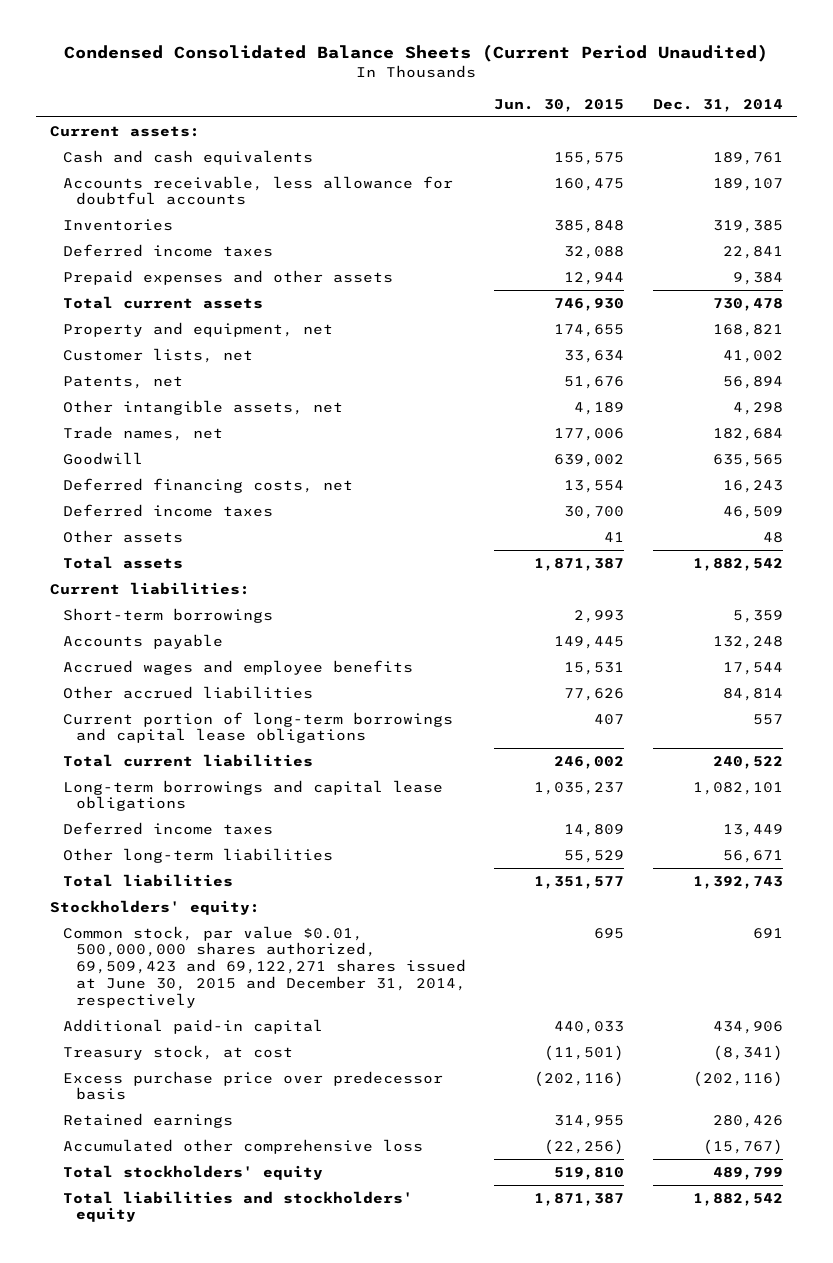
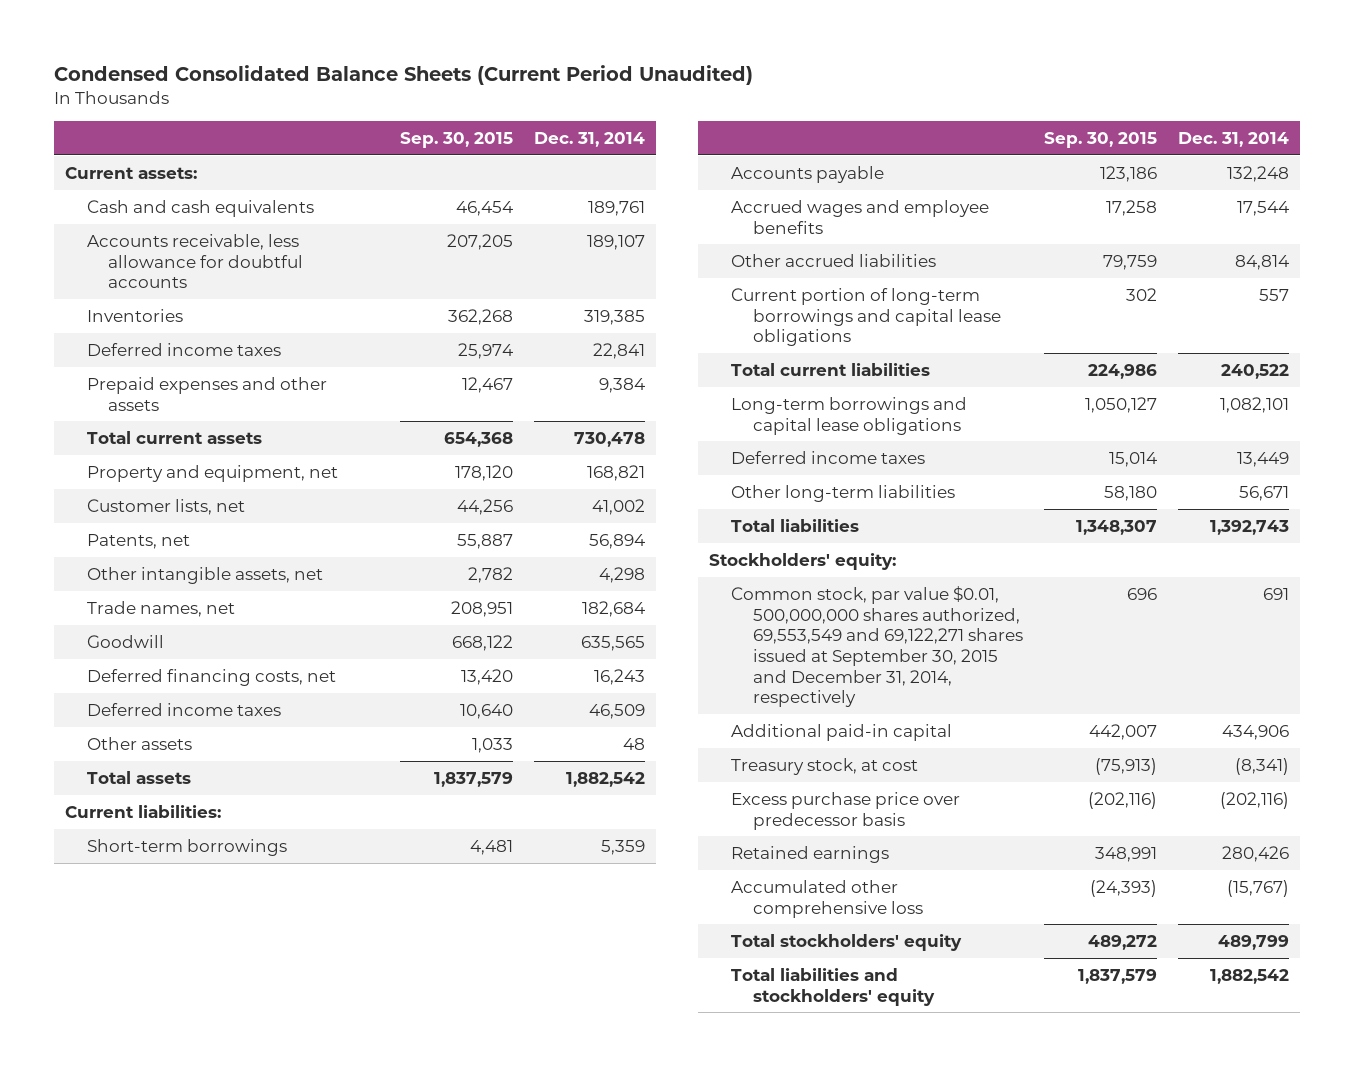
[494,98,625,112] Jun. 30, 2015 -> none
none -> [399,131,513,148] Sep. 30, 2015
[63,925,467,1008] Common stock, par value $0.01, 500,000,000 shares authorized, 69,509,423 and 69,122,271 shares issued at June 30, 2015 and December 31, 2014, respectively -> [730,585,1023,708] Common stock, par value $0.01, 500,000,000 shares authorized, 69,553,549 and 69,122,271 shares issued at September 30, 2015 and December 31, 2014, respectively

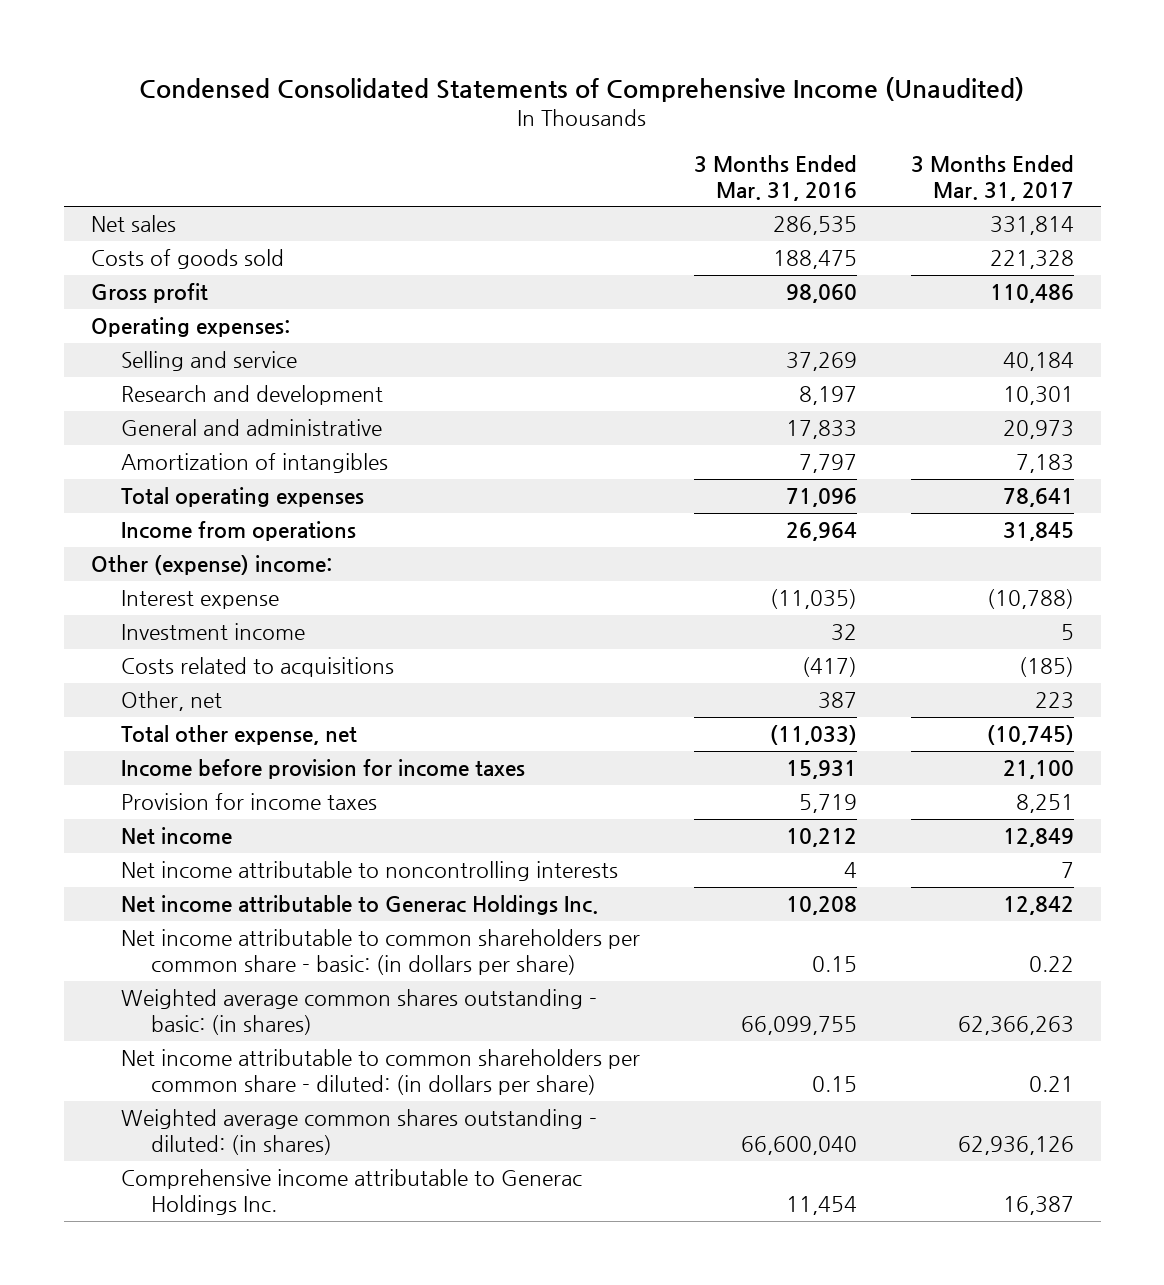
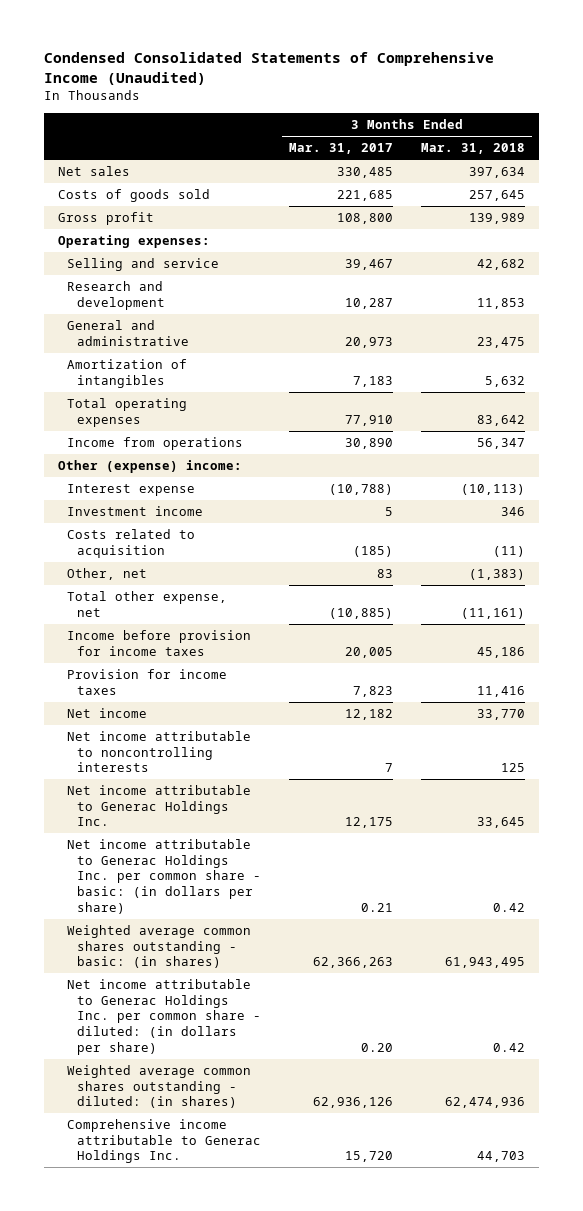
[693,154,857,201] 3 Months Ended Mar. 31, 2016 -> none
none -> [421,143,526,155] Mar. 31, 2018
[989,216,1074,236] 331,814 -> [337,167,394,179] 330,485
[989,250,1074,270] 221,328 -> [337,190,394,202] 221,685
[989,284,1074,304] 110,486 -> [337,213,394,225] 108,800
[1002,352,1074,372] 40,184 -> [345,259,394,271] 39,467
[1002,386,1074,406] 10,301 -> [345,297,394,309] 10,287
[1002,488,1074,508] 78,641 -> [345,414,394,426] 77,910
[1002,522,1074,542] 31,845 -> [345,438,394,450] 30,890
[120,657,394,678] Costs related to acquisitions -> [67,529,196,558] Costs related to acquisition
[1034,692,1074,710] 223 -> [377,569,394,579] 83
[986,725,1074,746] (10,745) -> [329,607,394,619] (10,885)
[1002,760,1074,780] 21,100 -> [345,646,394,658] 20,005
[1015,794,1074,814] 8,251 -> [353,685,394,697] 7,823
[1002,828,1074,848] 12,849 -> [345,709,394,721] 12,182
[1002,896,1074,916] 12,842 -> [345,817,394,829] 12,175
[120,929,640,976] Net income attributable to common shareholders per common share - basic: (in dollars per share) -> [67,839,262,914] Net income attributable to Generac Holdings Inc. per common share - basic: (in dollars per share)
[1028,956,1074,973] 0.22 -> [361,902,394,912] 0.21
[120,1049,640,1096] Net income attributable to common shareholders per common share - diluted: (in dollars per share) -> [67,979,262,1055] Net income attributable to Generac Holdings Inc. per common share - diluted: (in dollars per share)
[1028,1076,1074,1093] 0.21 -> [361,1042,394,1052] 0.20
[1002,1196,1074,1216] 16,387 -> [345,1151,394,1163] 15,720

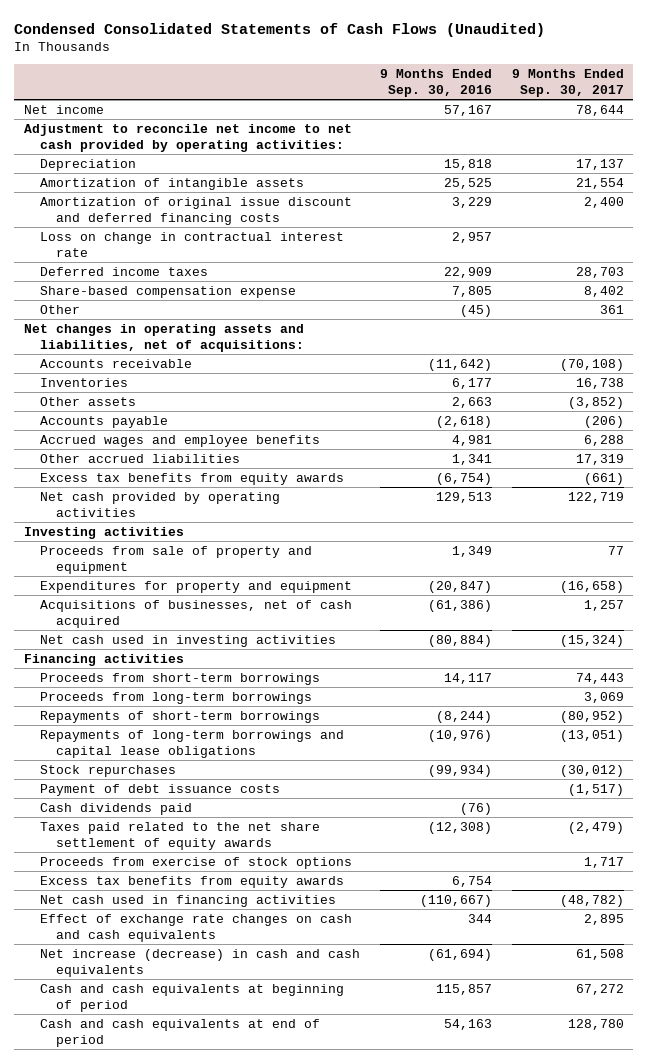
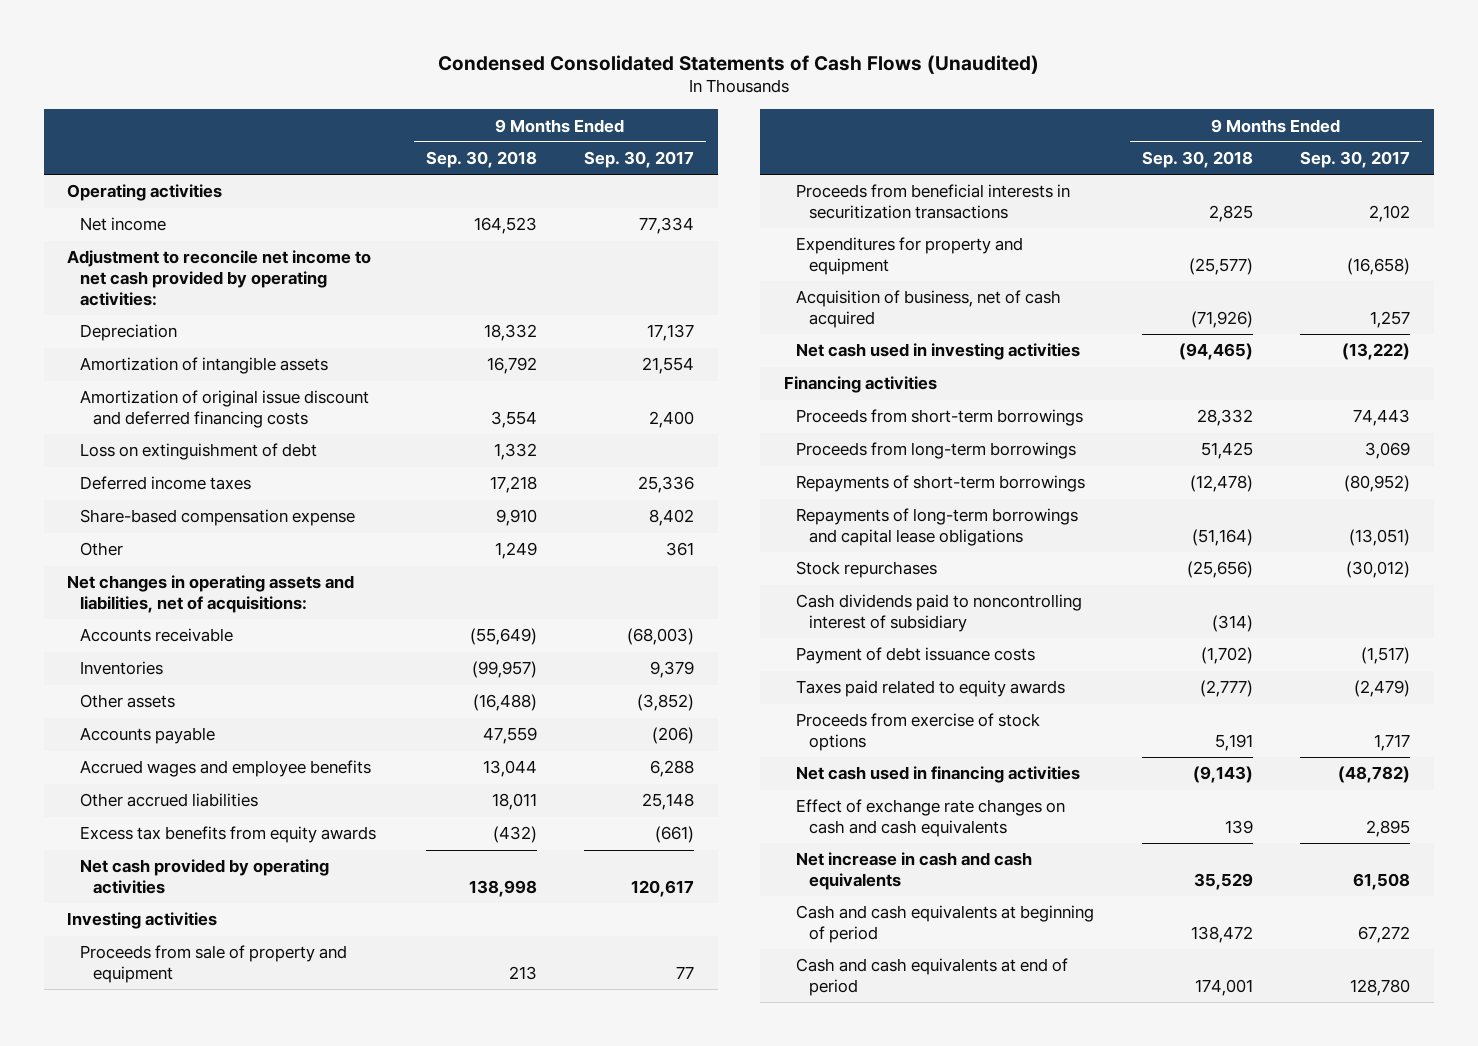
[379,69,492,97] 9 Months Ended Sep. 30, 2016 -> none
none -> [425,151,537,169] Sep. 30, 2018
none -> [67,184,223,202] Operating activities
[575,104,624,116] 78,644 -> [639,217,695,235] 77,334
[39,231,344,257] Loss on change in contractual interest rate -> none
none -> [80,443,318,461] Loss on extinguishment of debt
[575,266,624,278] 28,703 -> [638,476,695,494] 25,336
[559,358,624,371] (70,108) -> [627,628,695,646] (68,003)
[575,377,624,389] 16,738 -> [650,661,695,679] 9,379
[575,453,624,465] 17,319 -> [642,793,695,811] 25,148
[567,491,624,503] 122,719 -> [631,880,695,898] 120,617
none -> [796,184,1071,220] Proceeds from beneficial interests in securitization transactions
[39,599,352,628] Acquisitions of businesses, net of cash acquired -> [796,290,1062,329] Acquisition of business, net of cash acquired
[559,634,624,647] (15,324) -> [1342,343,1411,361] (13,222)
none -> [796,594,1083,633] Cash dividends paid to noncontrolling interest of subsidiary
[39,802,192,815] Cash dividends paid -> none
[39,821,320,850] Taxes paid related to the net share settlement of equity awards -> [796,680,1066,698] Taxes paid related to equity awards
[39,875,344,888] Excess tax benefits from equity awards -> none
[39,948,360,977] Net increase (decrease) in cash and cash equivalents -> [796,852,1033,891] Net increase in cash and cash equivalents

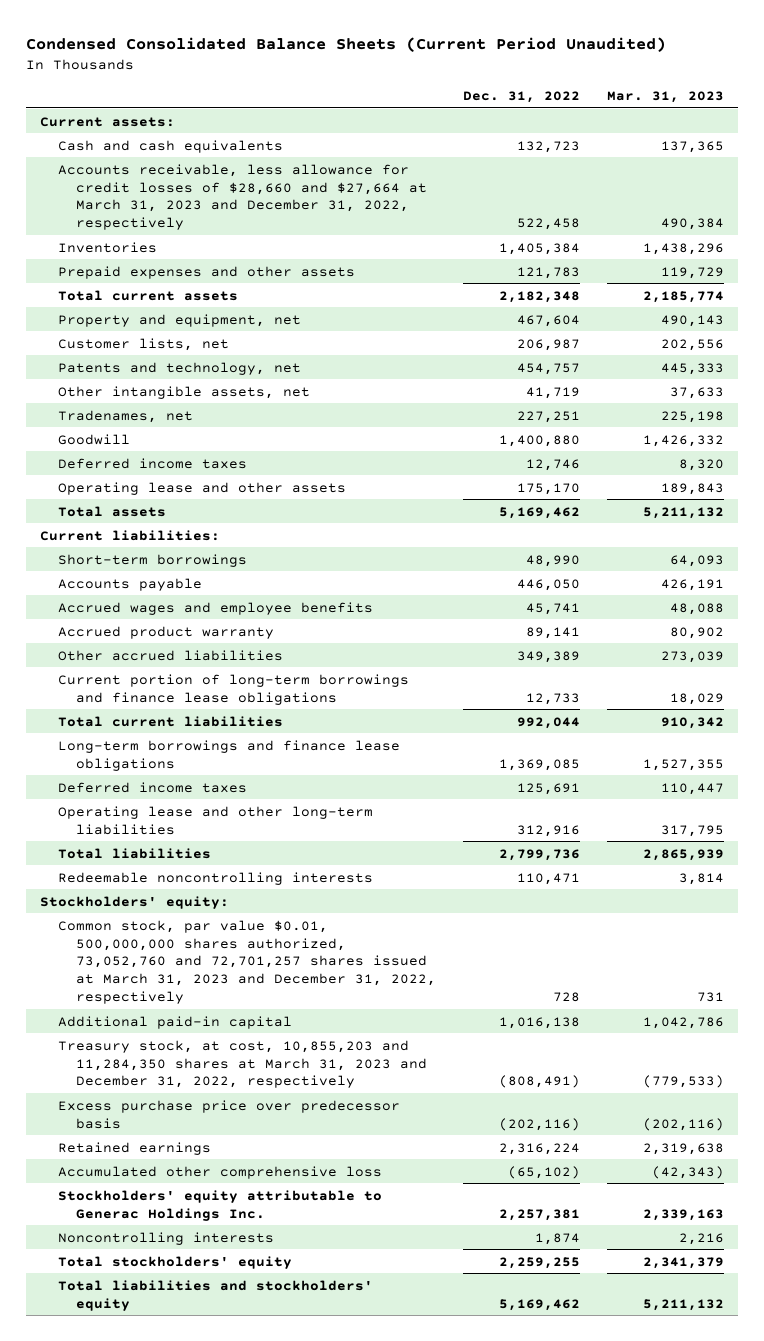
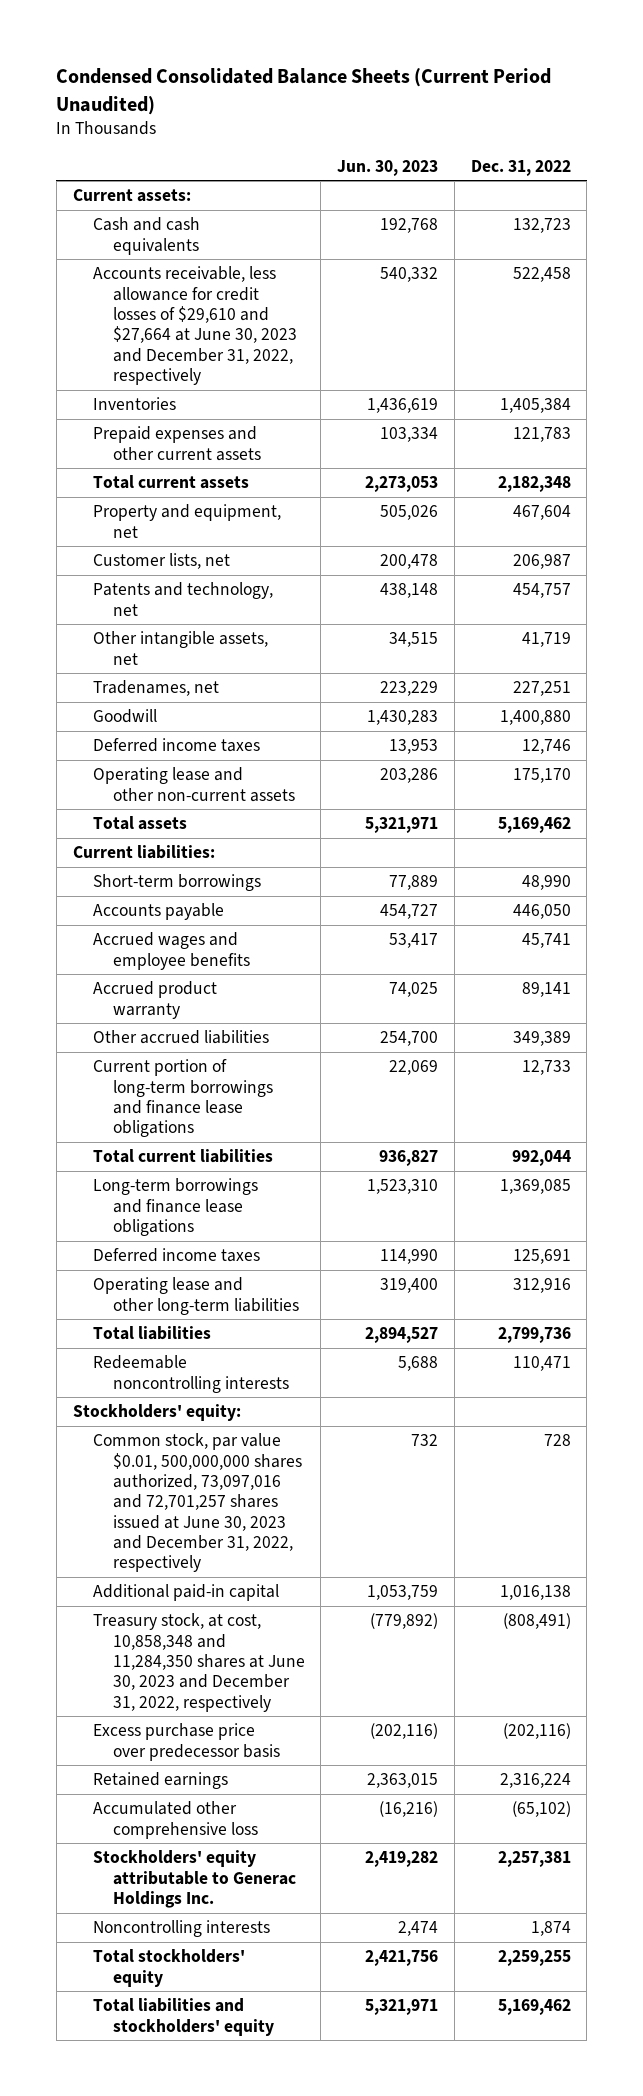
[607,91,725,104] Mar. 31, 2023 -> none
none -> [337,159,439,176] Jun. 30, 2023
[57,163,428,231] Accounts receivable, less allowance for credit losses of $28,660 and $27,664 at March 31, 2023 and December 31, 2022, respectively -> [92,266,297,386] Accounts receivable, less allowance for credit losses of $29,610 and $27,664 at June 30, 2023 and December 31, 2022, respectively
[57,265,355,279] Prepaid expenses and other assets -> [92,426,261,461] Prepaid expenses and other current assets
[57,481,346,495] Operating lease and other assets -> [92,767,295,802] Operating lease and other non-current assets
[57,919,437,1005] Common stock, par value $0.01, 500,000,000 shares authorized, 73,052,760 and 72,701,257 shares issued at March 31, 2023 and December 31, 2022, respectively -> [92,1433,302,1573] Common stock, par value $0.01, 500,000,000 shares authorized, 73,097,016 and 72,701,257 shares issued at June 30, 2023 and December 31, 2022, respectively
[57,1039,428,1089] Treasury stock, at cost, 10,855,203 and 11,284,350 shares at March 31, 2023 and December 31, 2022, respectively -> [92,1613,305,1712] Treasury stock, at cost, 10,858,348 and 11,284,350 shares at June 30, 2023 and December 31, 2022, respectively

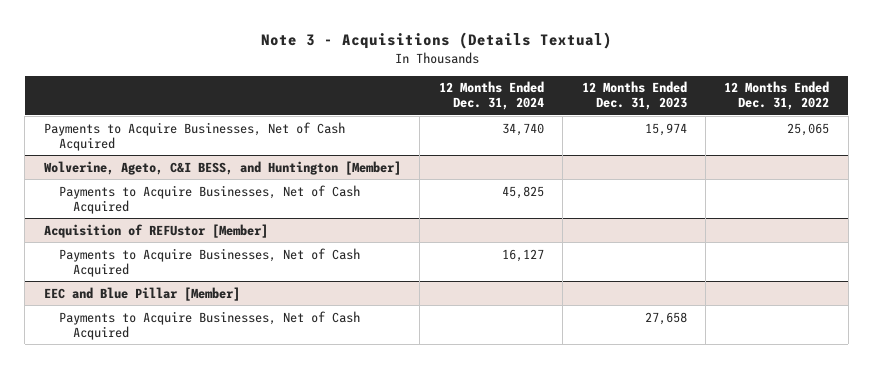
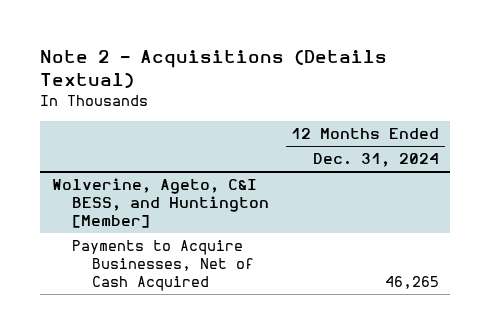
[260,32,612,50] Note 3 - Acquisitions (Details Textual) -> [40,50,388,89] Note 2 - Acquisitions (Details Textual)
[581,81,687,111] 12 Months Ended Dec. 31, 2023 -> none
[724,81,830,111] 12 Months Ended Dec. 31, 2022 -> none
[43,121,345,151] Payments to Acquire Businesses, Net of Cash Acquired -> none
[43,223,268,238] Acquisition of REFUstor [Member] -> none
[58,247,360,277] Payments to Acquire Businesses, Net of Cash Acquired -> none
[43,286,240,301] EEC and Blue Pillar [Member] -> none
[58,310,360,340] Payments to Acquire Businesses, Net of Cash Acquired -> none
[501,185,544,199] 45,825 -> [385,276,440,290] 46,265

